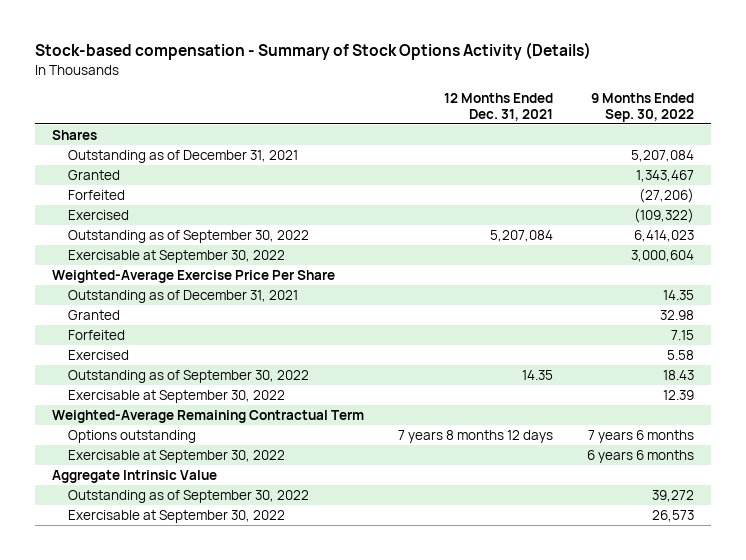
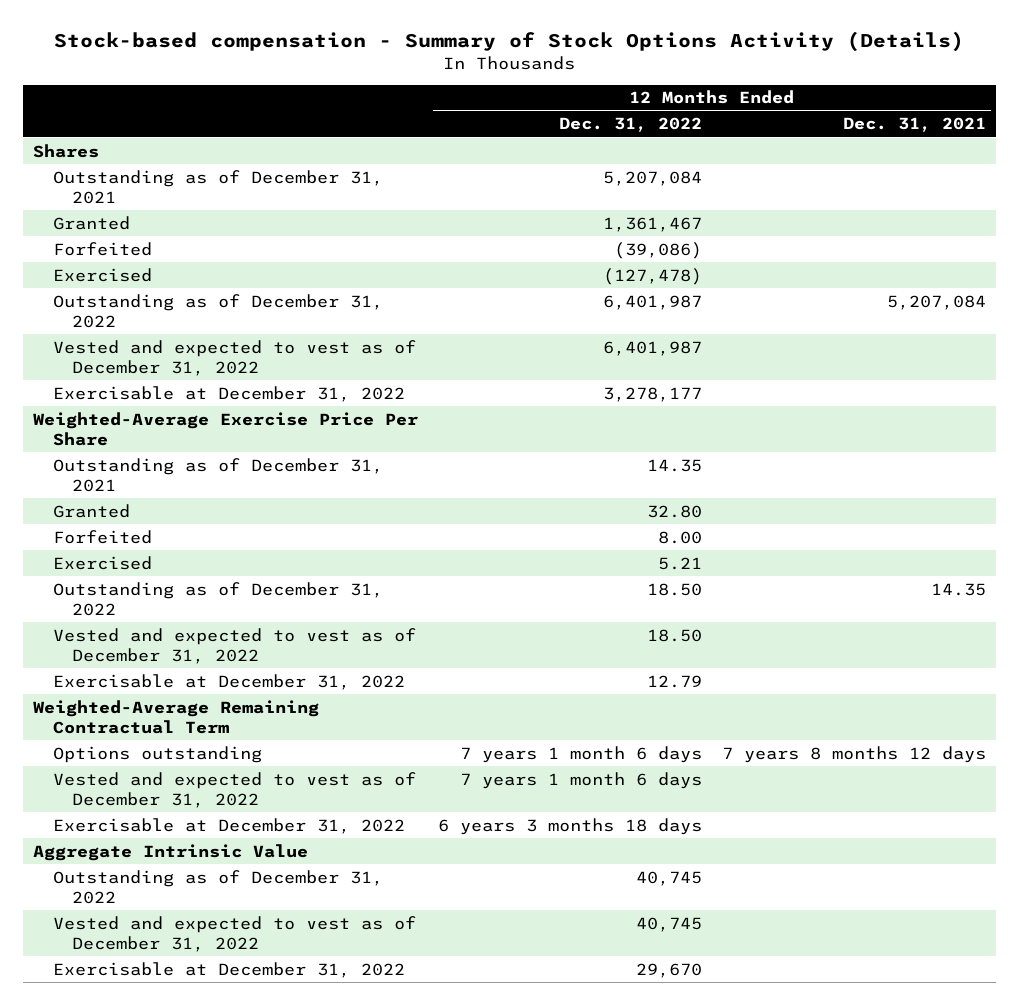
[591,93,695,123] 9 Months Ended Sep. 30, 2022 -> none
none -> [558,117,702,133] Dec. 31, 2022
[68,229,310,243] Outstanding as of September 30, 2022 -> [52,293,383,328] Outstanding as of December 31, 2022
none -> [52,339,416,376] Vested and expected to vest as of December 31, 2022
[68,249,286,263] Exercisable at September 30, 2022 -> [52,385,405,402] Exercisable at December 31, 2022
[68,369,310,383] Outstanding as of September 30, 2022 -> [52,581,383,616] Outstanding as of December 31, 2022
none -> [52,627,416,664] Vested and expected to vest as of December 31, 2022
[68,389,286,403] Exercisable at September 30, 2022 -> [52,673,405,690] Exercisable at December 31, 2022
none -> [52,771,416,808] Vested and expected to vest as of December 31, 2022
[68,449,286,463] Exercisable at September 30, 2022 -> [52,817,405,834] Exercisable at December 31, 2022
[68,489,310,503] Outstanding as of September 30, 2022 -> [52,869,383,904] Outstanding as of December 31, 2022
none -> [52,915,416,952] Vested and expected to vest as of December 31, 2022
[68,509,286,523] Exercisable at September 30, 2022 -> [52,961,405,978] Exercisable at December 31, 2022

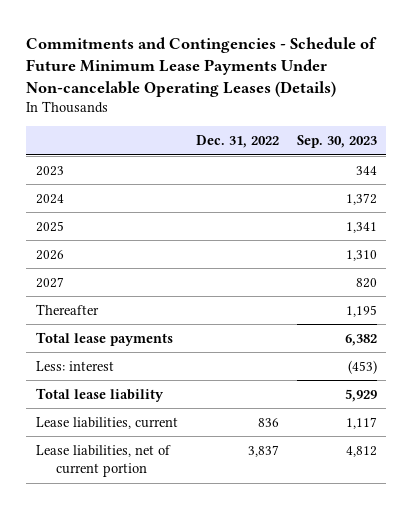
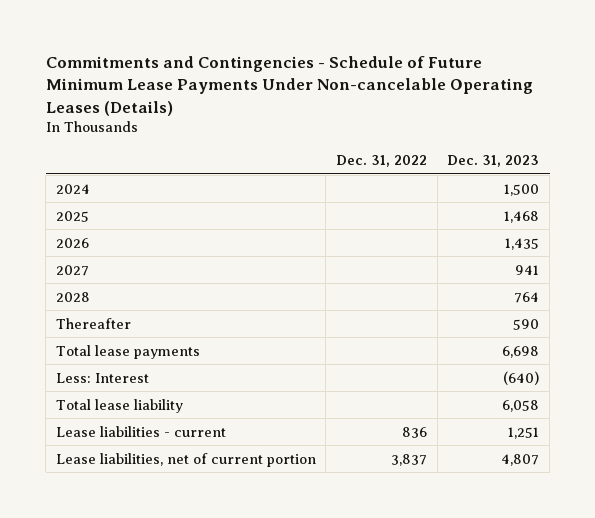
[297,135,378,149] Sep. 30, 2023 -> none
none -> [447,154,540,167] Dec. 31, 2023
[35,165,64,176] 2023 -> none
none -> [55,291,90,302] 2028
[35,360,114,371] Less: interest -> [55,372,149,383] Less: Interest
[35,416,178,429] Lease liabilities, current -> [55,425,226,437] Lease liabilities - current

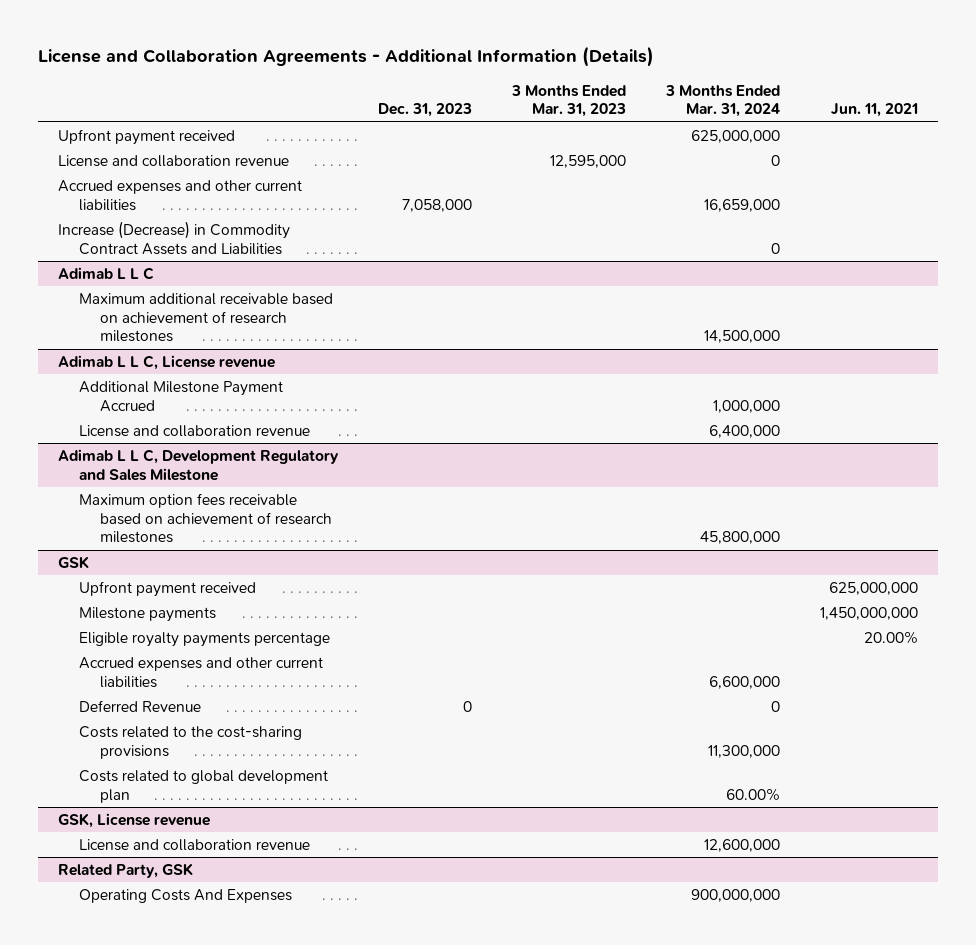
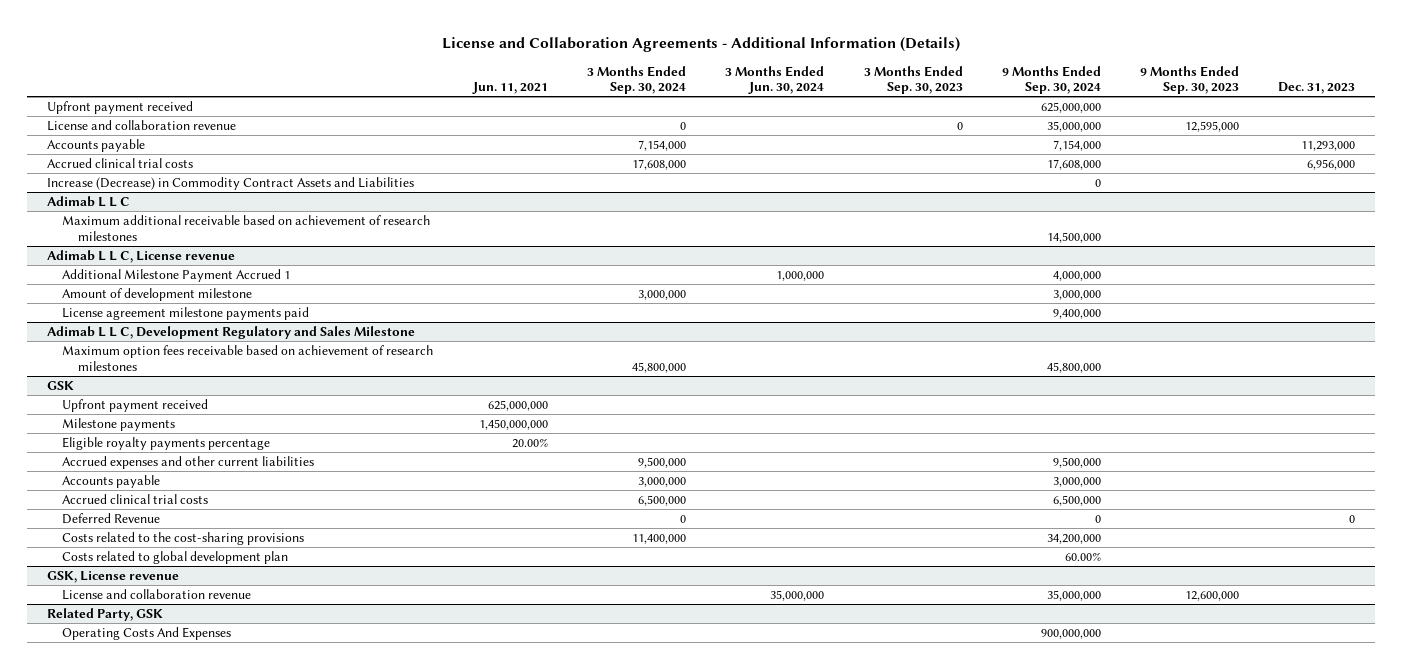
[511,84,627,118] 3 Months Ended Mar. 31, 2023 -> none
[665,84,781,118] 3 Months Ended Mar. 31, 2024 -> none
none -> [587,65,687,95] 3 Months Ended Sep. 30, 2024
none -> [725,65,825,95] 3 Months Ended Jun. 30, 2024
none -> [863,65,963,95] 3 Months Ended Sep. 30, 2023
none -> [1001,65,1101,95] 9 Months Ended Sep. 30, 2024
none -> [1140,65,1240,95] 9 Months Ended Sep. 30, 2023
[58,179,303,211] Accrued expenses and other current liabilities -> none
none -> [46,139,145,153] Accounts payable
none -> [46,158,193,169] Accrued clinical trial costs
[78,424,310,437] License and collaboration revenue -> none
[78,380,283,412] Additional Milestone Payment Accrued -> [62,269,291,283] Additional Milestone Payment Accrued 1
none -> [62,288,253,302] Amount of development milestone
none -> [62,307,310,321] License agreement milestone payments paid
none -> [62,475,161,489] Accounts payable
none -> [62,494,209,505] Accrued clinical trial costs

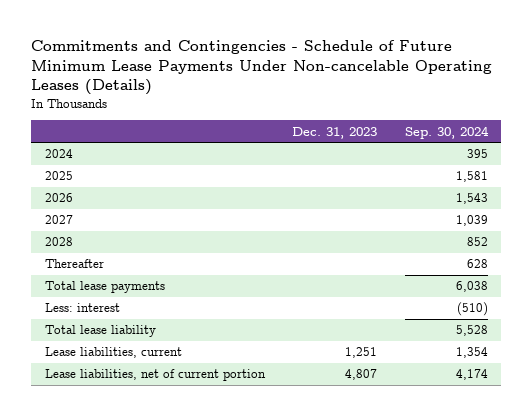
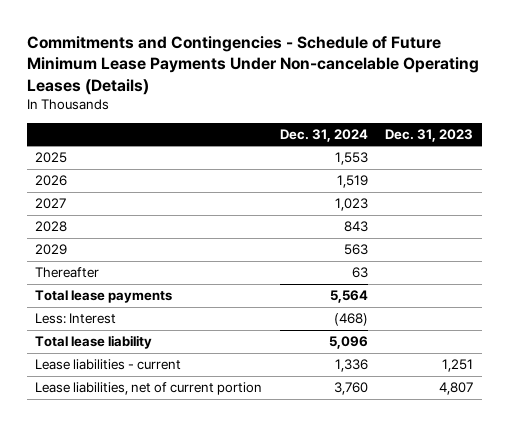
[404,125,489,139] Sep. 30, 2024 -> none
none -> [279,129,368,143] Dec. 31, 2024
[44,149,73,159] 2024 -> none
none -> [35,244,68,256] 2029
[44,303,120,313] Less: interest -> [35,313,117,325] Less: Interest
[44,347,182,359] Lease liabilities, current -> [35,359,182,371] Lease liabilities - current

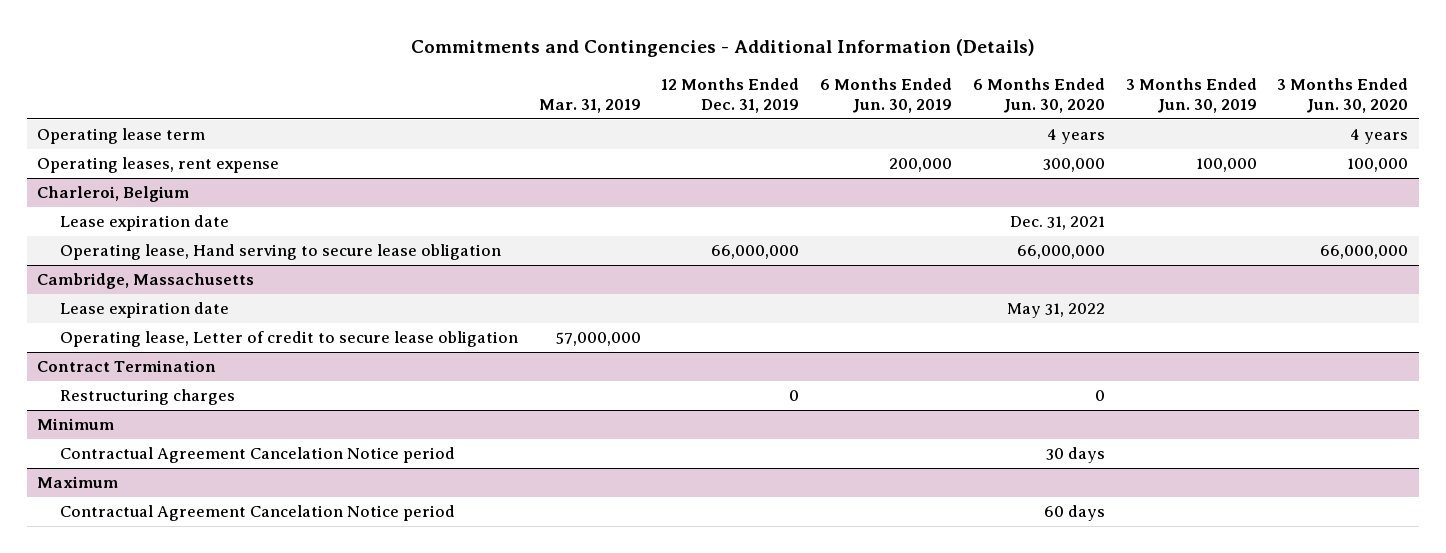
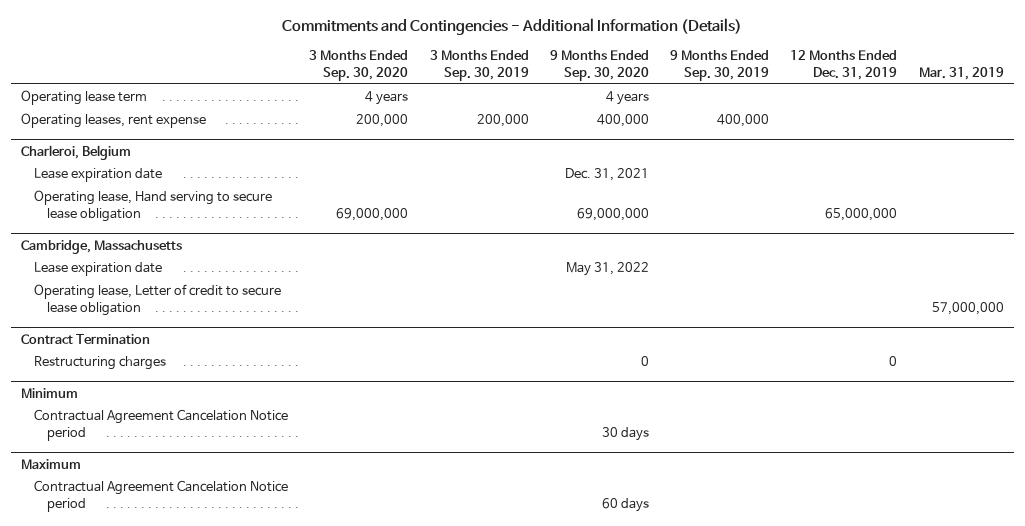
[820,77,953,114] 6 Months Ended Jun. 30, 2019 -> none
[972,77,1105,114] 6 Months Ended Jun. 30, 2020 -> none
[1125,77,1257,114] 3 Months Ended Jun. 30, 2019 -> none
[1277,77,1409,114] 3 Months Ended Jun. 30, 2020 -> none
none -> [309,50,409,81] 3 Months Ended Sep. 30, 2020
none -> [429,50,529,81] 3 Months Ended Sep. 30, 2019
none -> [549,50,649,81] 9 Months Ended Sep. 30, 2020
none -> [670,50,770,81] 9 Months Ended Sep. 30, 2019
[711,245,800,260] 66,000,000 -> [825,207,898,221] 65,000,000

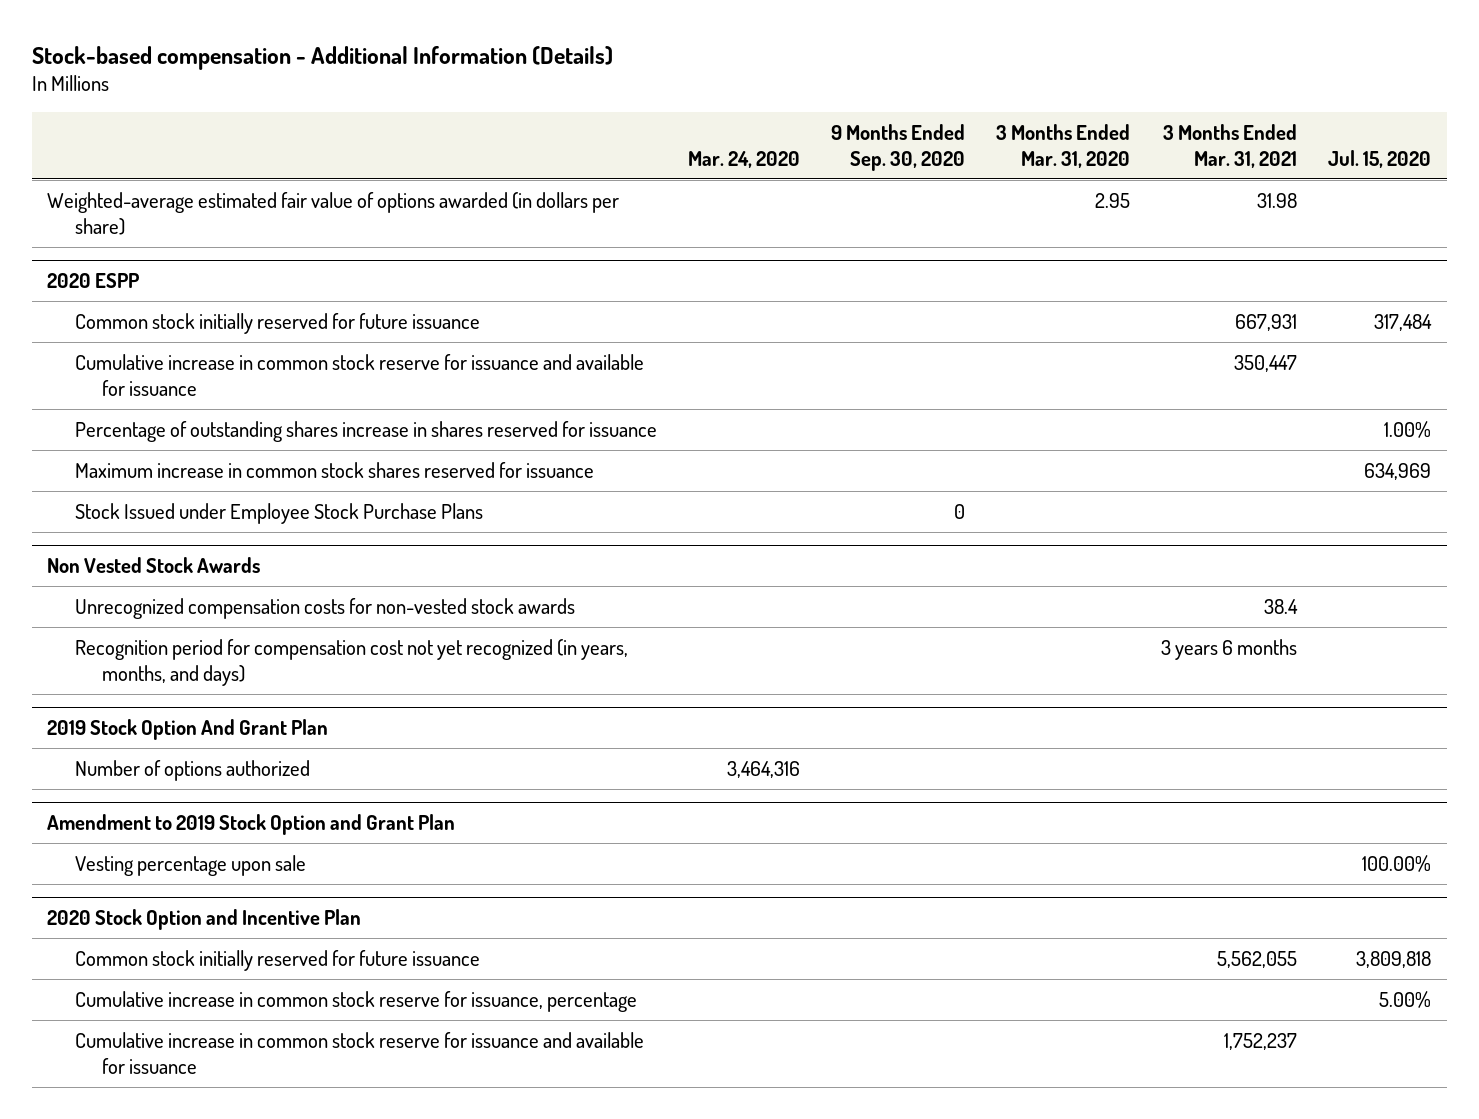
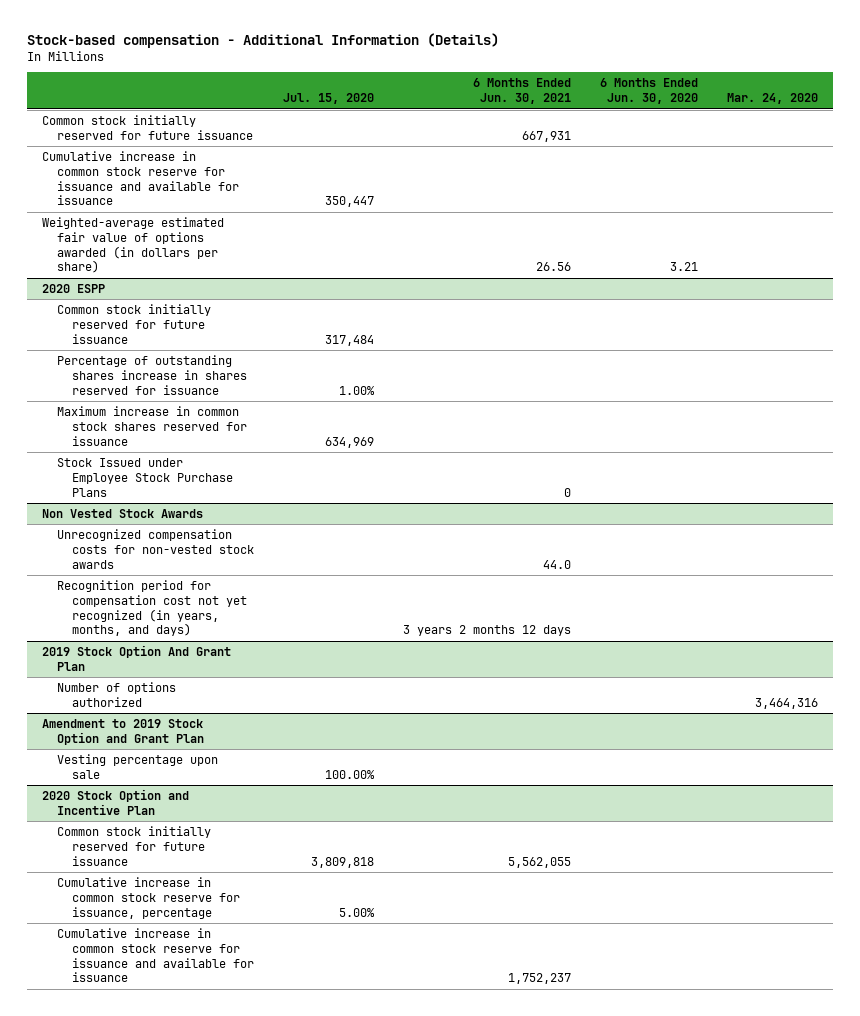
[830,123,965,171] 9 Months Ended Sep. 30, 2020 -> none
[995,123,1130,168] 3 Months Ended Mar. 31, 2020 -> none
[1163,123,1298,168] 3 Months Ended Mar. 31, 2021 -> none
none -> [472,78,571,105] 6 Months Ended Jun. 30, 2021
none -> [600,78,699,105] 6 Months Ended Jun. 30, 2020
none -> [42,114,253,140] Common stock initially reserved for future issuance
none -> [42,150,239,206] Cumulative increase in common stock reserve for issuance and available for issuance
[74,354,644,397] Cumulative increase in common stock reserve for issuance and available for issuance -> none

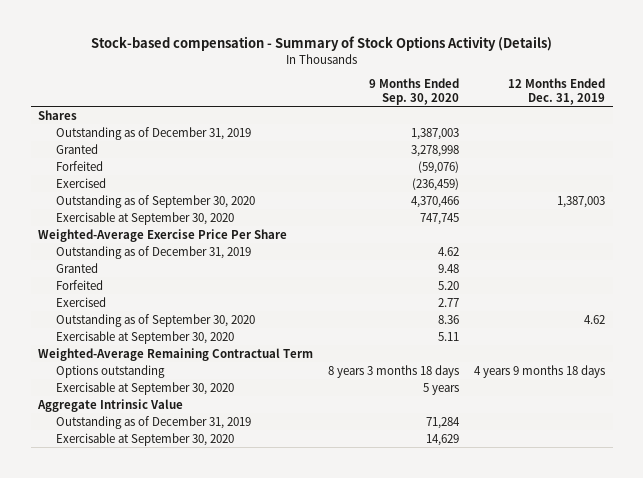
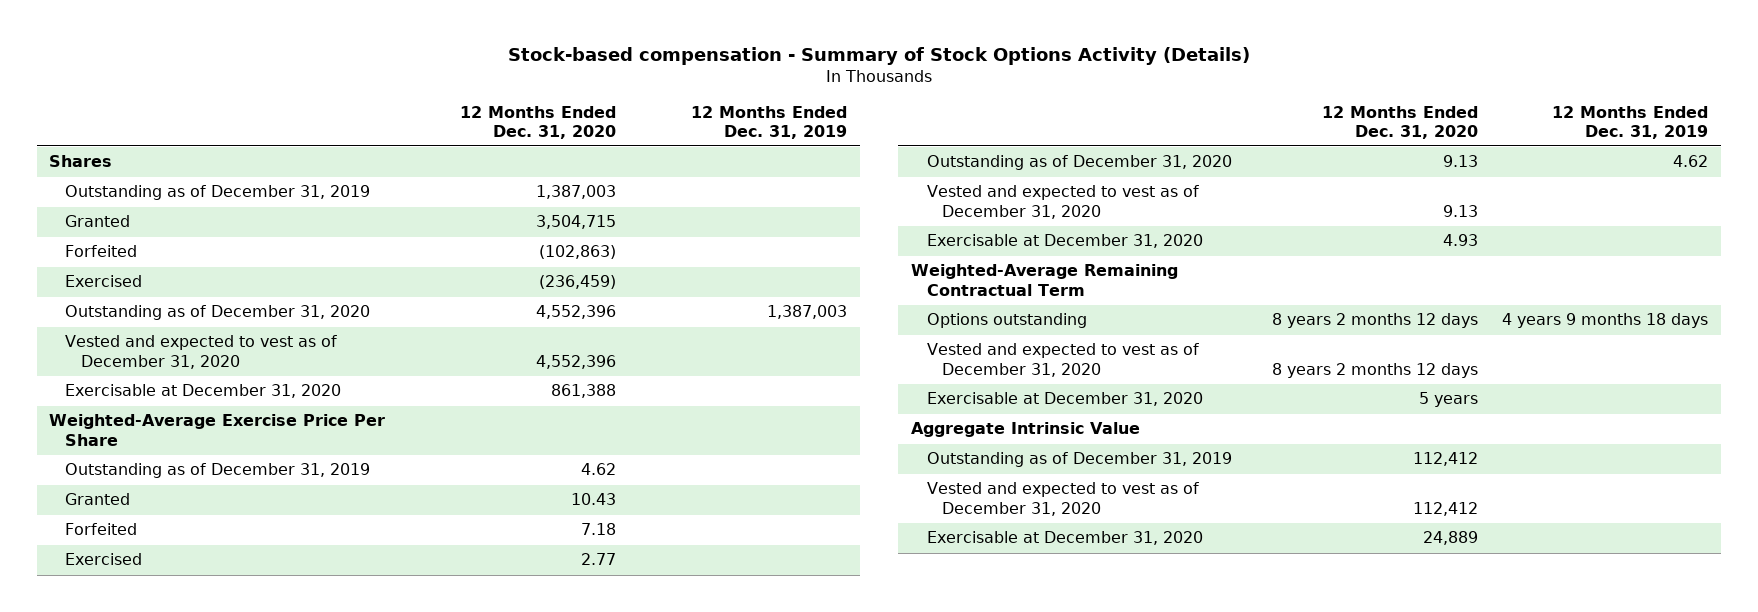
[369,77,460,105] 9 Months Ended Sep. 30, 2020 -> none
none -> [460,105,617,139] 12 Months Ended Dec. 31, 2020
[55,194,255,208] Outstanding as of September 30, 2020 -> [65,305,371,321] Outstanding as of December 31, 2020
none -> [65,335,338,369] Vested and expected to vest as of December 31, 2020
[55,211,234,225] Exercisable at September 30, 2020 -> [65,384,342,399] Exercisable at December 31, 2020
[55,313,255,327] Outstanding as of September 30, 2020 -> [926,155,1232,171] Outstanding as of December 31, 2020
none -> [926,185,1199,219] Vested and expected to vest as of December 31, 2020
[55,330,234,344] Exercisable at September 30, 2020 -> [926,234,1203,249] Exercisable at December 31, 2020
none -> [926,343,1199,377] Vested and expected to vest as of December 31, 2020
[55,381,234,395] Exercisable at September 30, 2020 -> [926,392,1203,407] Exercisable at December 31, 2020
none -> [926,482,1199,516] Vested and expected to vest as of December 31, 2020
[55,432,234,446] Exercisable at September 30, 2020 -> [926,531,1203,546] Exercisable at December 31, 2020

